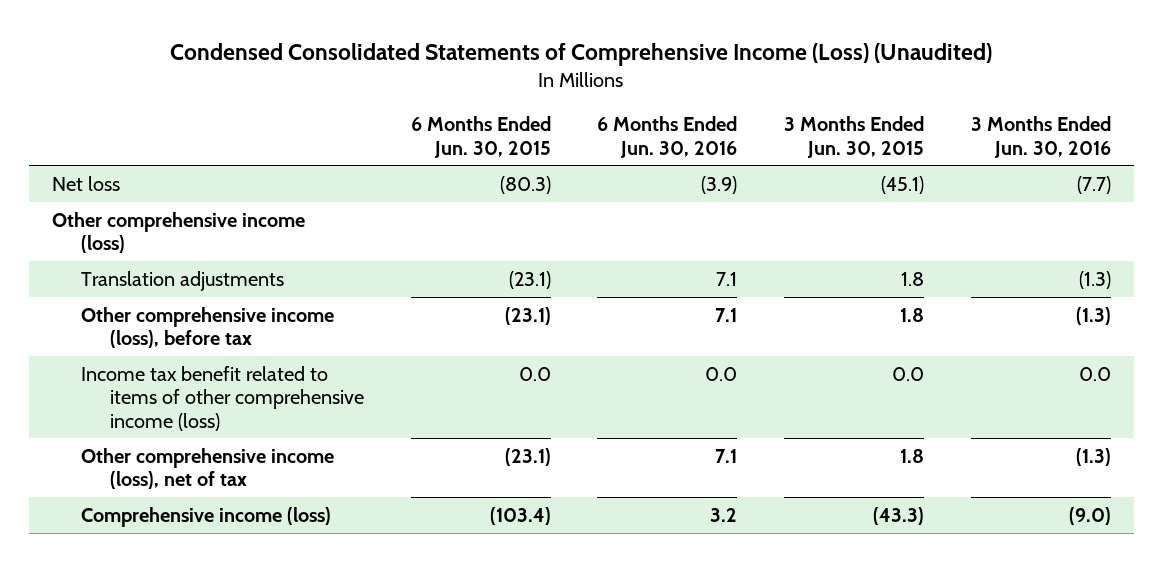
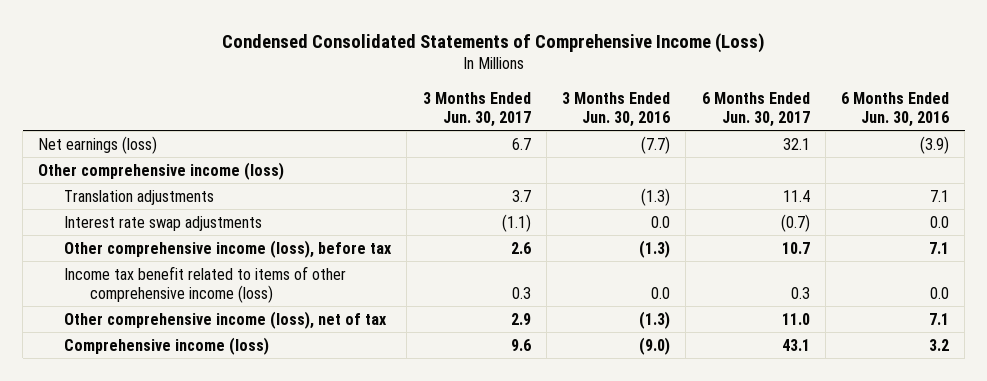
[170,42,993,66] Condensed Consolidated Statements of Comprehensive Income (Loss) (Unaudited) -> [221,32,765,53] Condensed Consolidated Statements of Comprehensive Income (Loss)
[410,116,551,158] 6 Months Ended Jun. 30, 2015 -> none
[784,116,925,158] 3 Months Ended Jun. 30, 2015 -> none
none -> [422,92,531,128] 3 Months Ended Jun. 30, 2017
none -> [701,92,810,128] 6 Months Ended Jun. 30, 2017
[52,175,121,191] Net loss -> [38,135,158,154] Net earnings (loss)
none -> [64,215,263,231] Interest rate swap adjustments

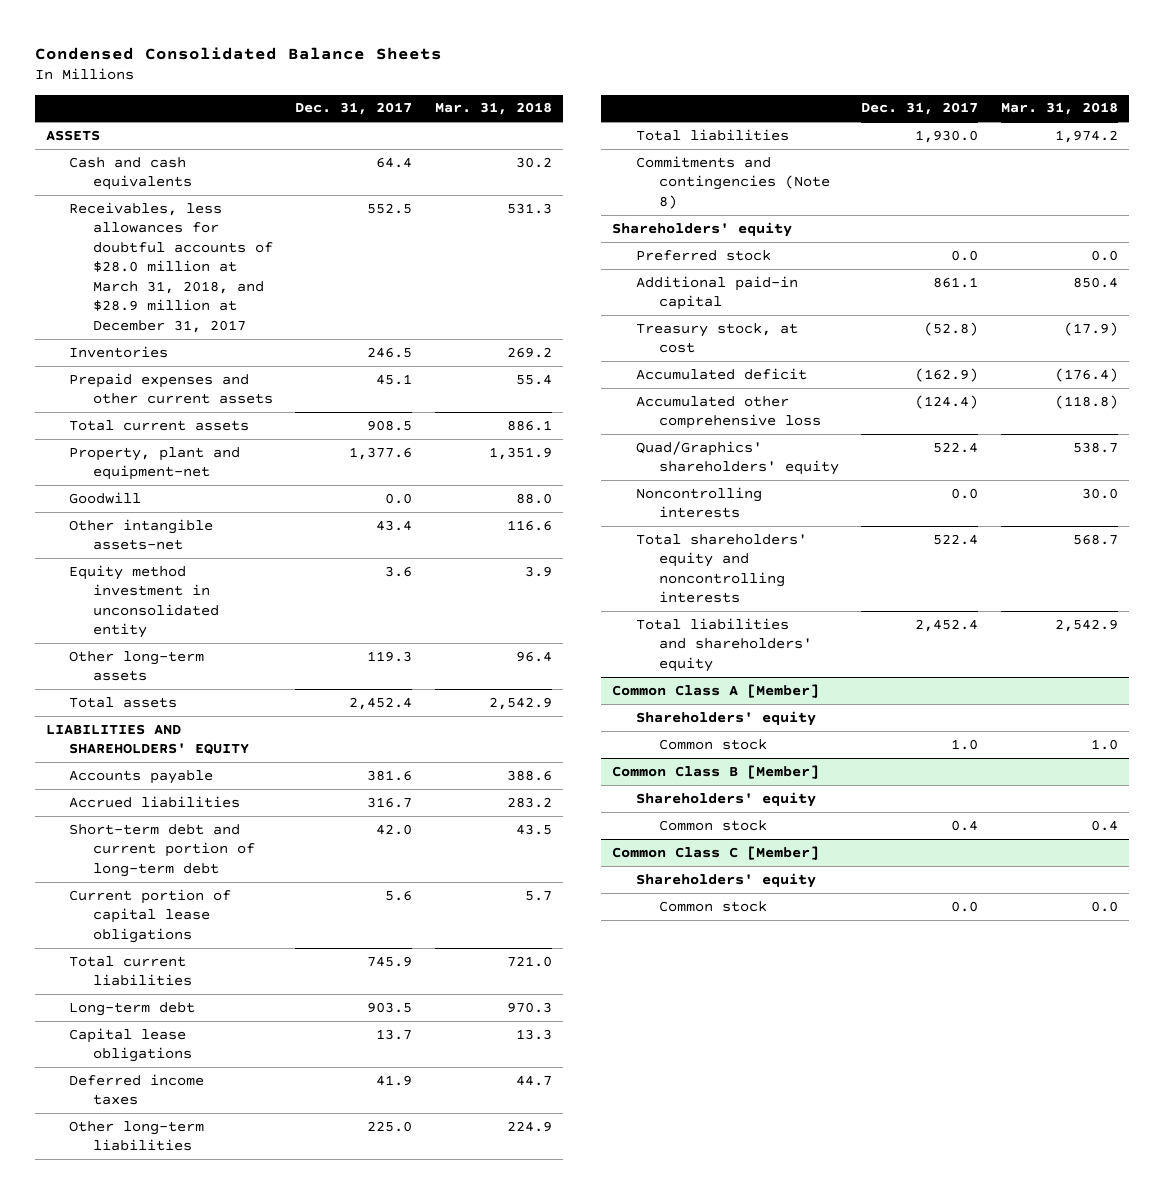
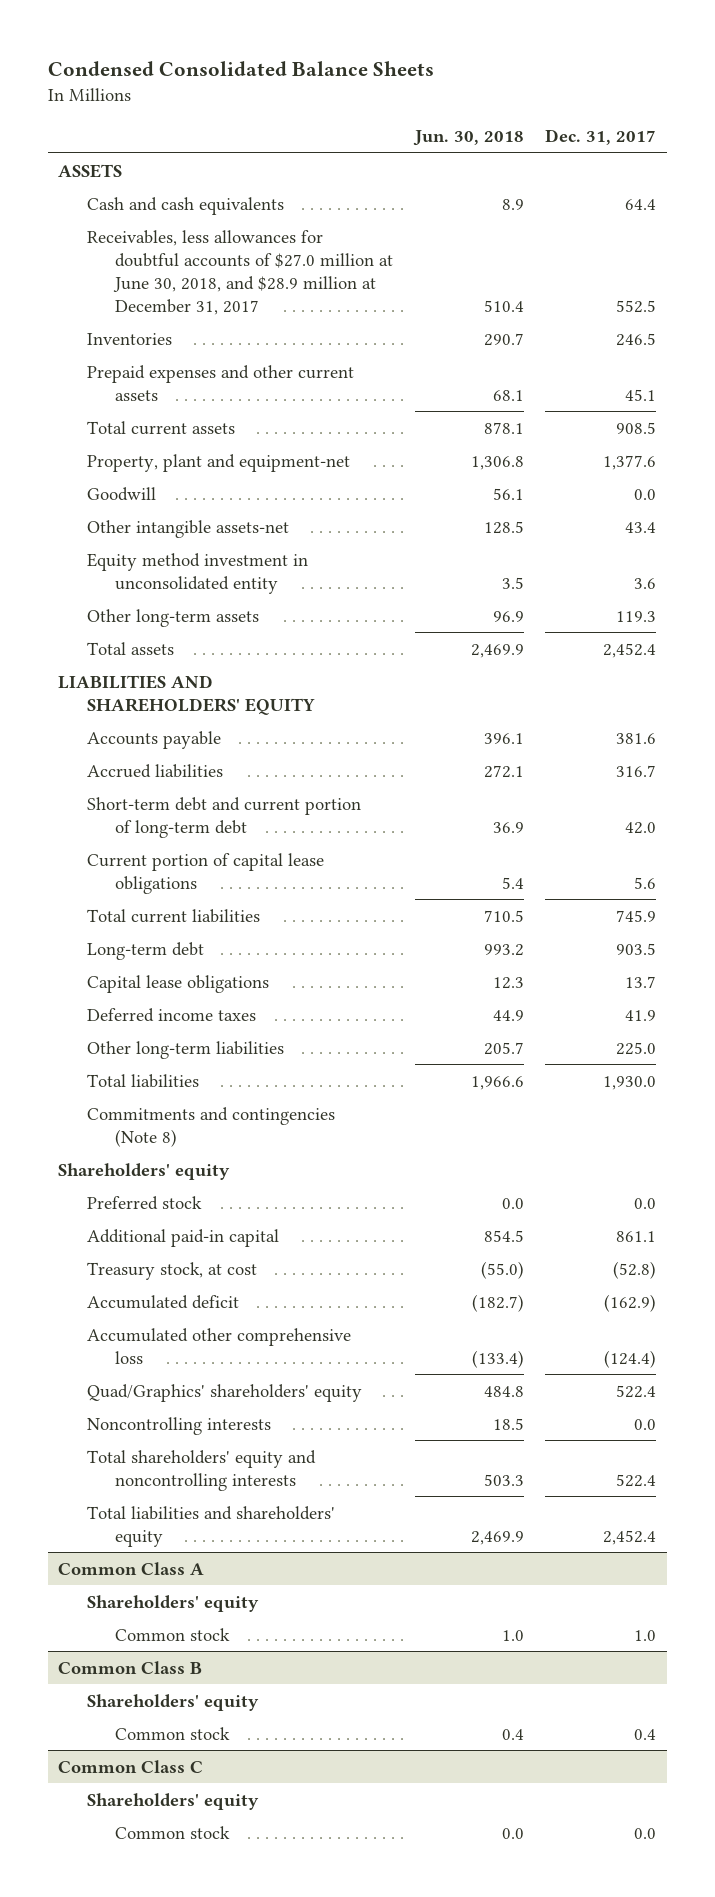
[434,102,552,116] Mar. 31, 2018 -> none
none -> [412,129,524,146] Jun. 30, 2018
[69,201,273,333] Receivables, less allowances for doubtful accounts of $28.0 million at March 31, 2018, and $28.9 million at December 31, 2017 -> [86,229,394,315] Receivables, less allowances for doubtful accounts of $27.0 million at June 30, 2018, and $28.9 million at December 31, 2017
[612,683,820,698] Common Class A [Member] -> [58,1561,205,1575] Common Class A
[612,764,820,779] Common Class B [Member] -> [58,1660,203,1674] Common Class B
[612,845,820,860] Common Class C [Member] -> [58,1759,204,1773] Common Class C

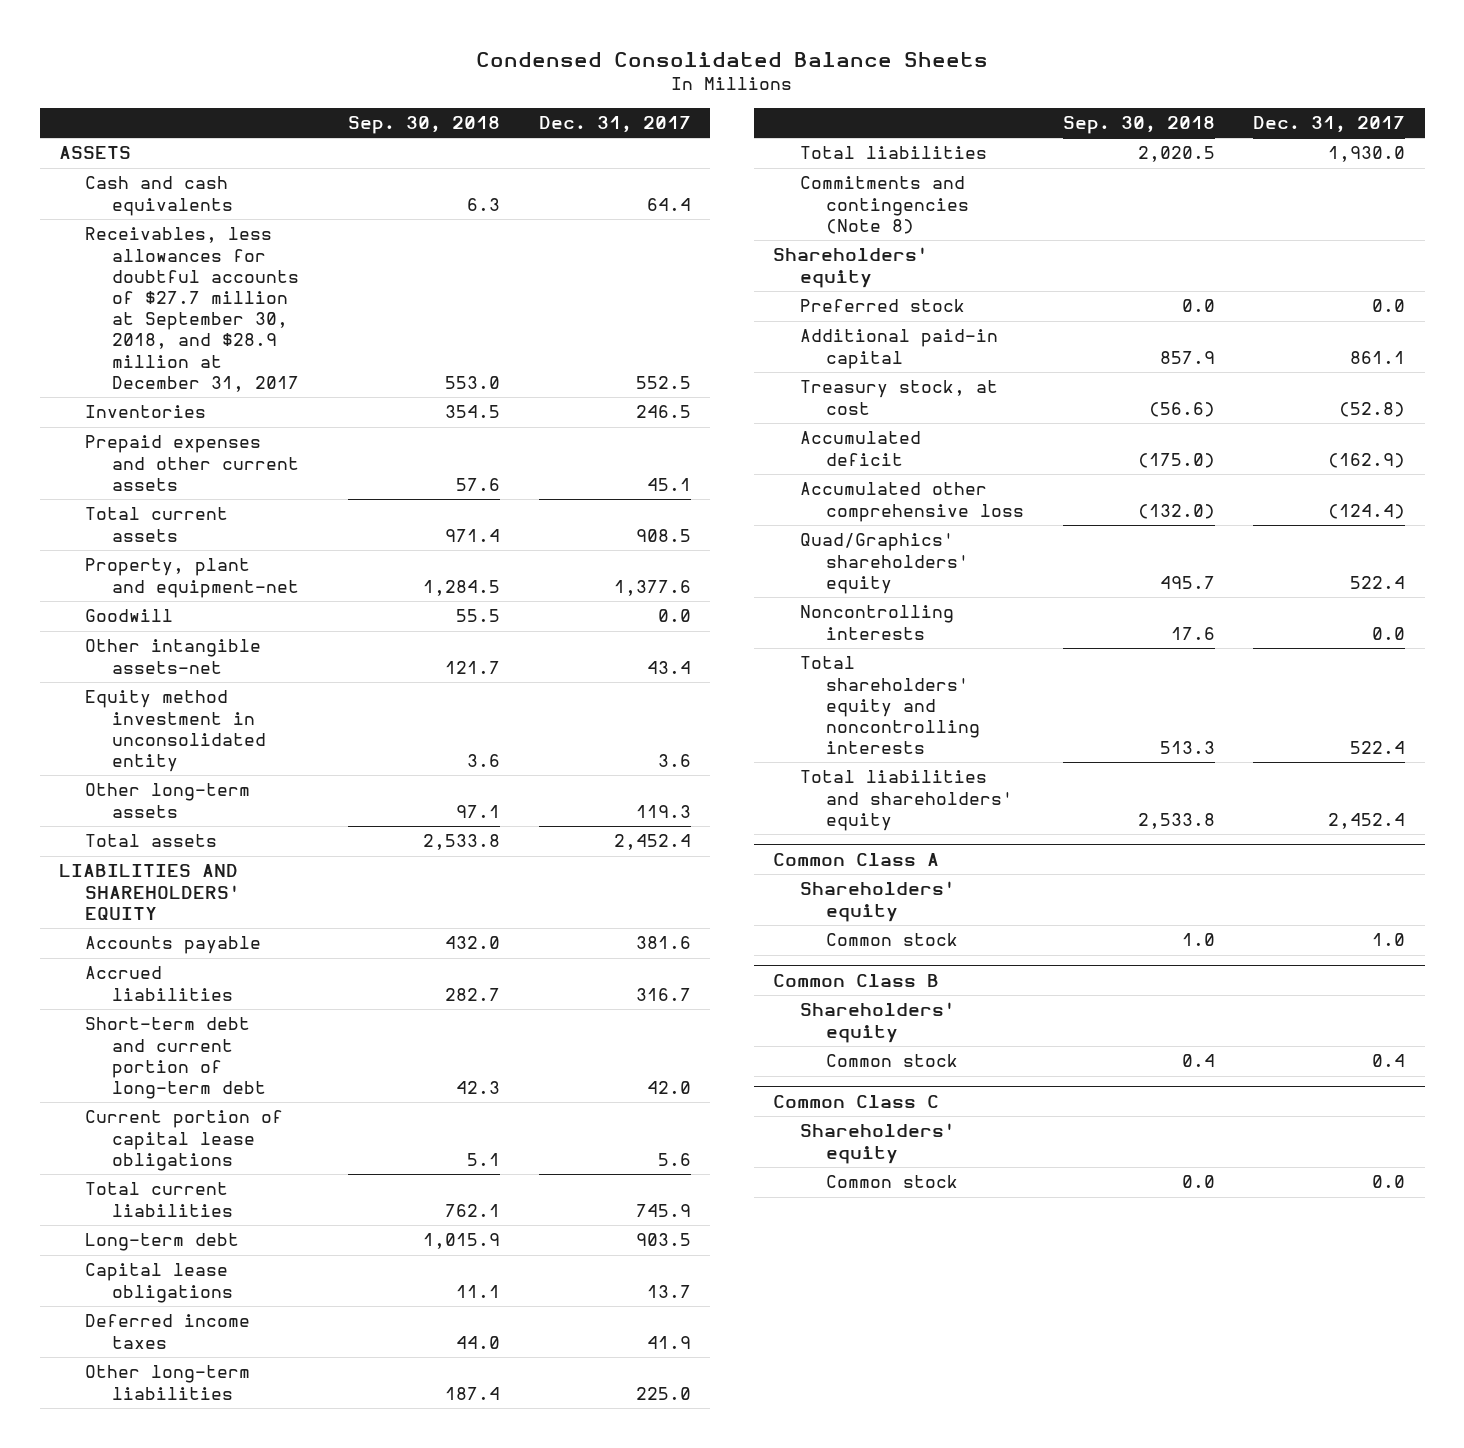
[412,129,524,146] Jun. 30, 2018 -> none
none -> [348,116,501,135] Sep. 30, 2018
[86,229,394,315] Receivables, less allowances for doubtful accounts of $27.0 million at June 30, 2018, and $28.9 million at December 31, 2017 -> [85,227,299,392] Receivables, less allowances for doubtful accounts of $27.7 million at September 30, 2018, and $28.9 million at December 31, 2017

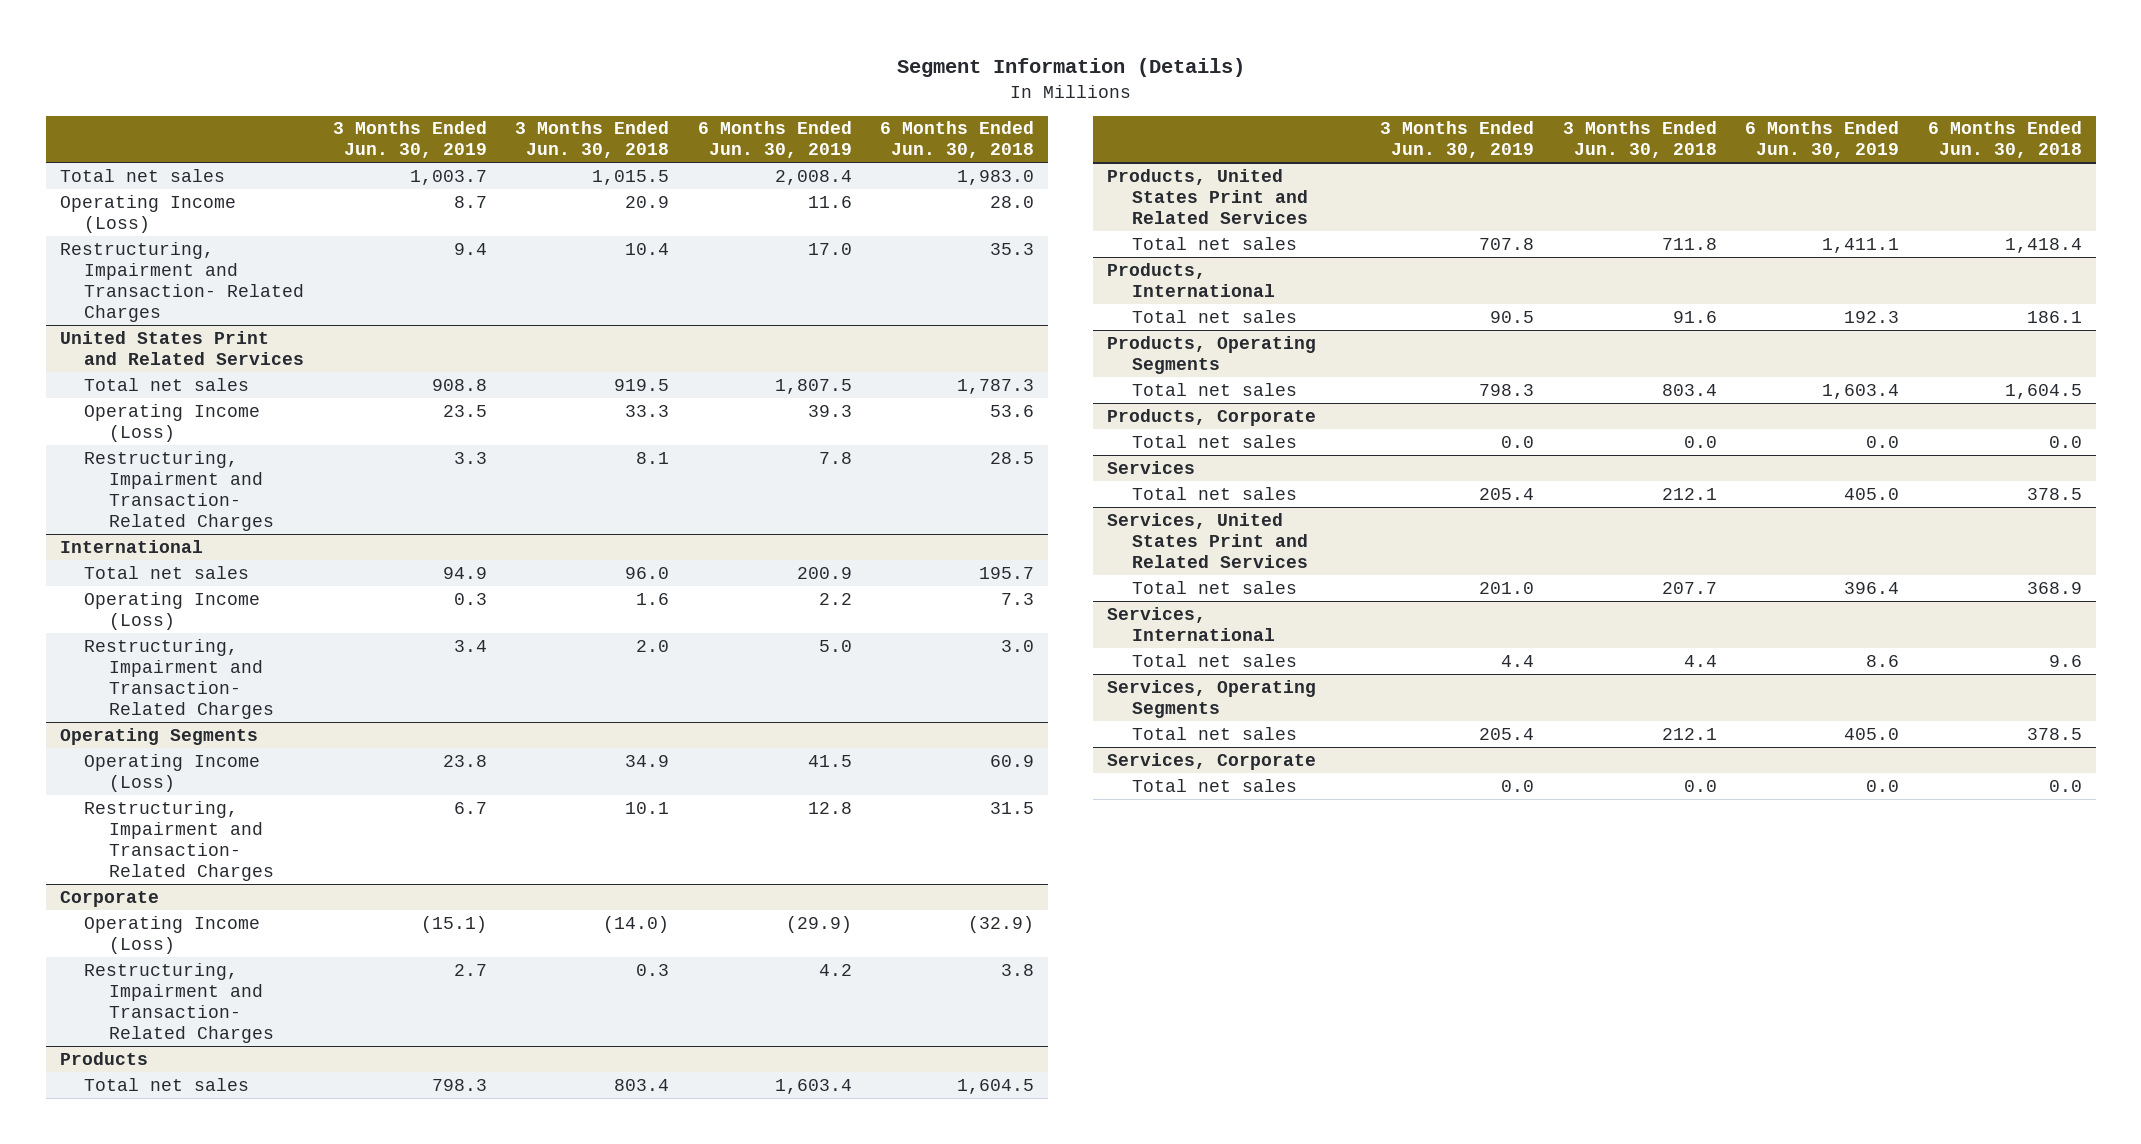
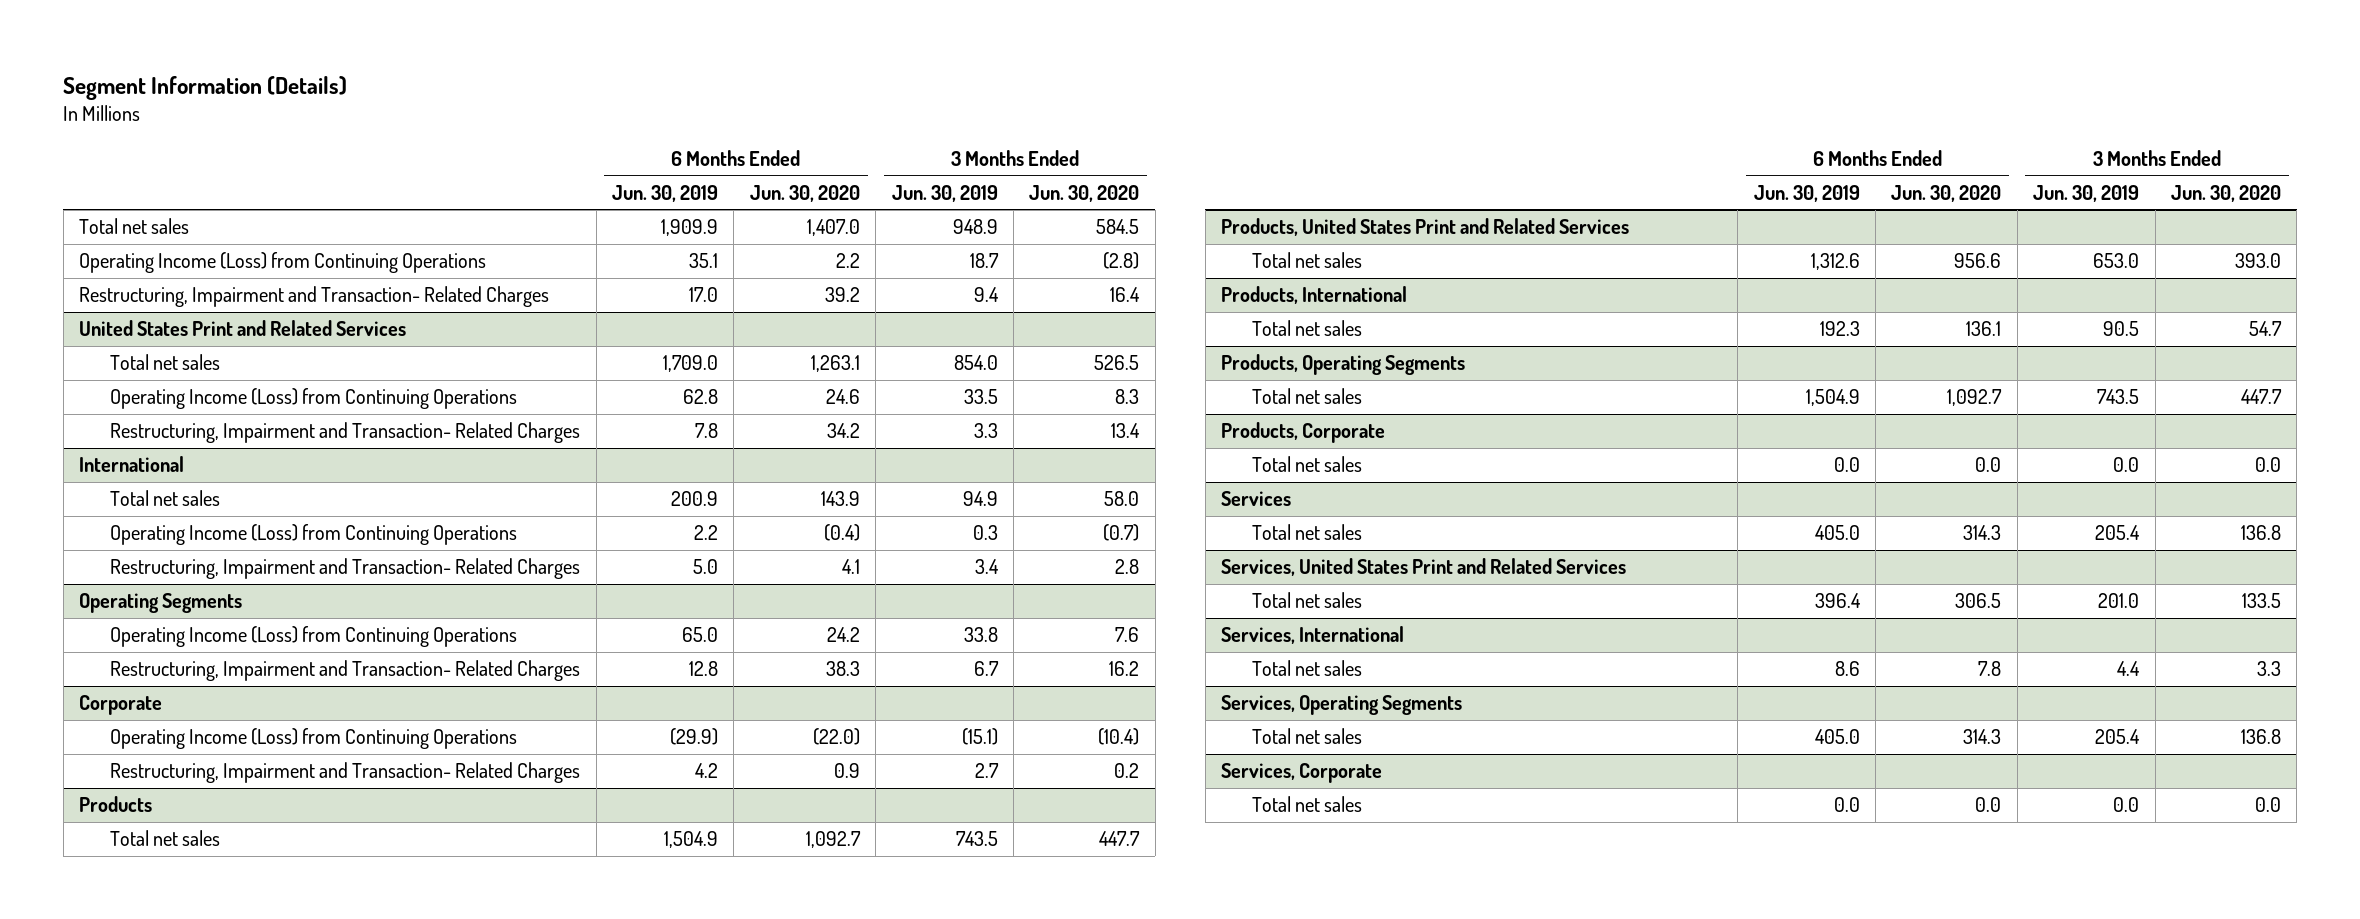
[515,121,670,159] 3 Months Ended Jun. 30, 2018 -> none
[880,121,1035,159] 6 Months Ended Jun. 30, 2018 -> none
none -> [749,184,860,202] Jun. 30, 2020
none -> [1029,184,1140,202] Jun. 30, 2020
[409,169,487,185] 1,003.7 -> [952,219,998,235] 948.9
[774,169,852,185] 2,008.4 -> [660,219,718,237] 1,909.9
[59,194,236,233] Operating Income (Loss) -> [79,252,487,274] Operating Income (Loss) from Continuing Operations
[453,195,487,208] 8.7 -> [969,253,999,269] 18.7
[807,195,852,208] 11.6 -> [688,253,718,269] 35.1
[431,378,487,391] 908.8 -> [953,355,998,371] 854.0
[774,378,852,394] 1,807.5 -> [662,355,718,373] 1,709.0
[84,403,261,442] Operating Income (Loss) -> [110,388,518,410] Operating Income (Loss) from Continuing Operations
[442,404,487,417] 23.5 -> [963,389,998,405] 33.5
[807,404,852,417] 39.3 -> [682,389,718,405] 62.8
[84,591,261,630] Operating Income (Loss) -> [110,524,518,546] Operating Income (Loss) from Continuing Operations
[84,753,261,792] Operating Income (Loss) -> [110,626,518,648] Operating Income (Loss) from Continuing Operations
[442,754,487,767] 23.8 -> [963,627,998,643] 33.8
[807,754,852,767] 41.5 -> [681,627,718,643] 65.0
[84,915,261,954] Operating Income (Loss) -> [110,728,518,750] Operating Income (Loss) from Continuing Operations
[431,1078,487,1091] 798.3 -> [955,831,998,847] 743.5
[774,1078,852,1094] 1,603.4 -> [663,831,718,849] 1,504.9
[1479,237,1535,250] 707.8 -> [2093,253,2140,269] 653.0
[1822,237,1900,253] 1,411.1 -> [1810,253,1860,271] 1,312.6
[1479,383,1535,396] 798.3 -> [2097,389,2140,405] 743.5
[1822,383,1900,399] 1,603.4 -> [1805,389,1860,407] 1,504.9

